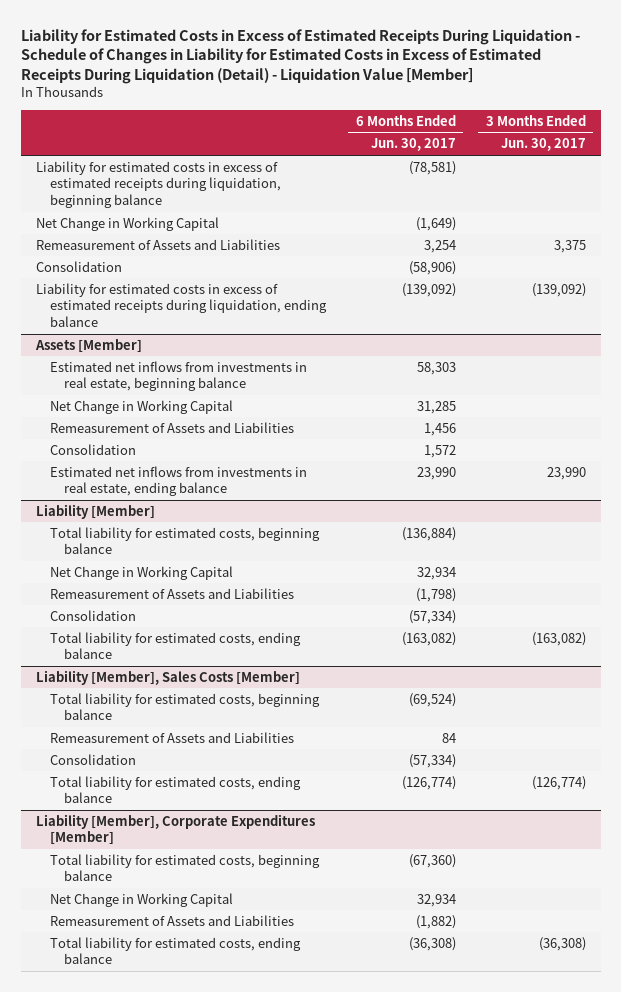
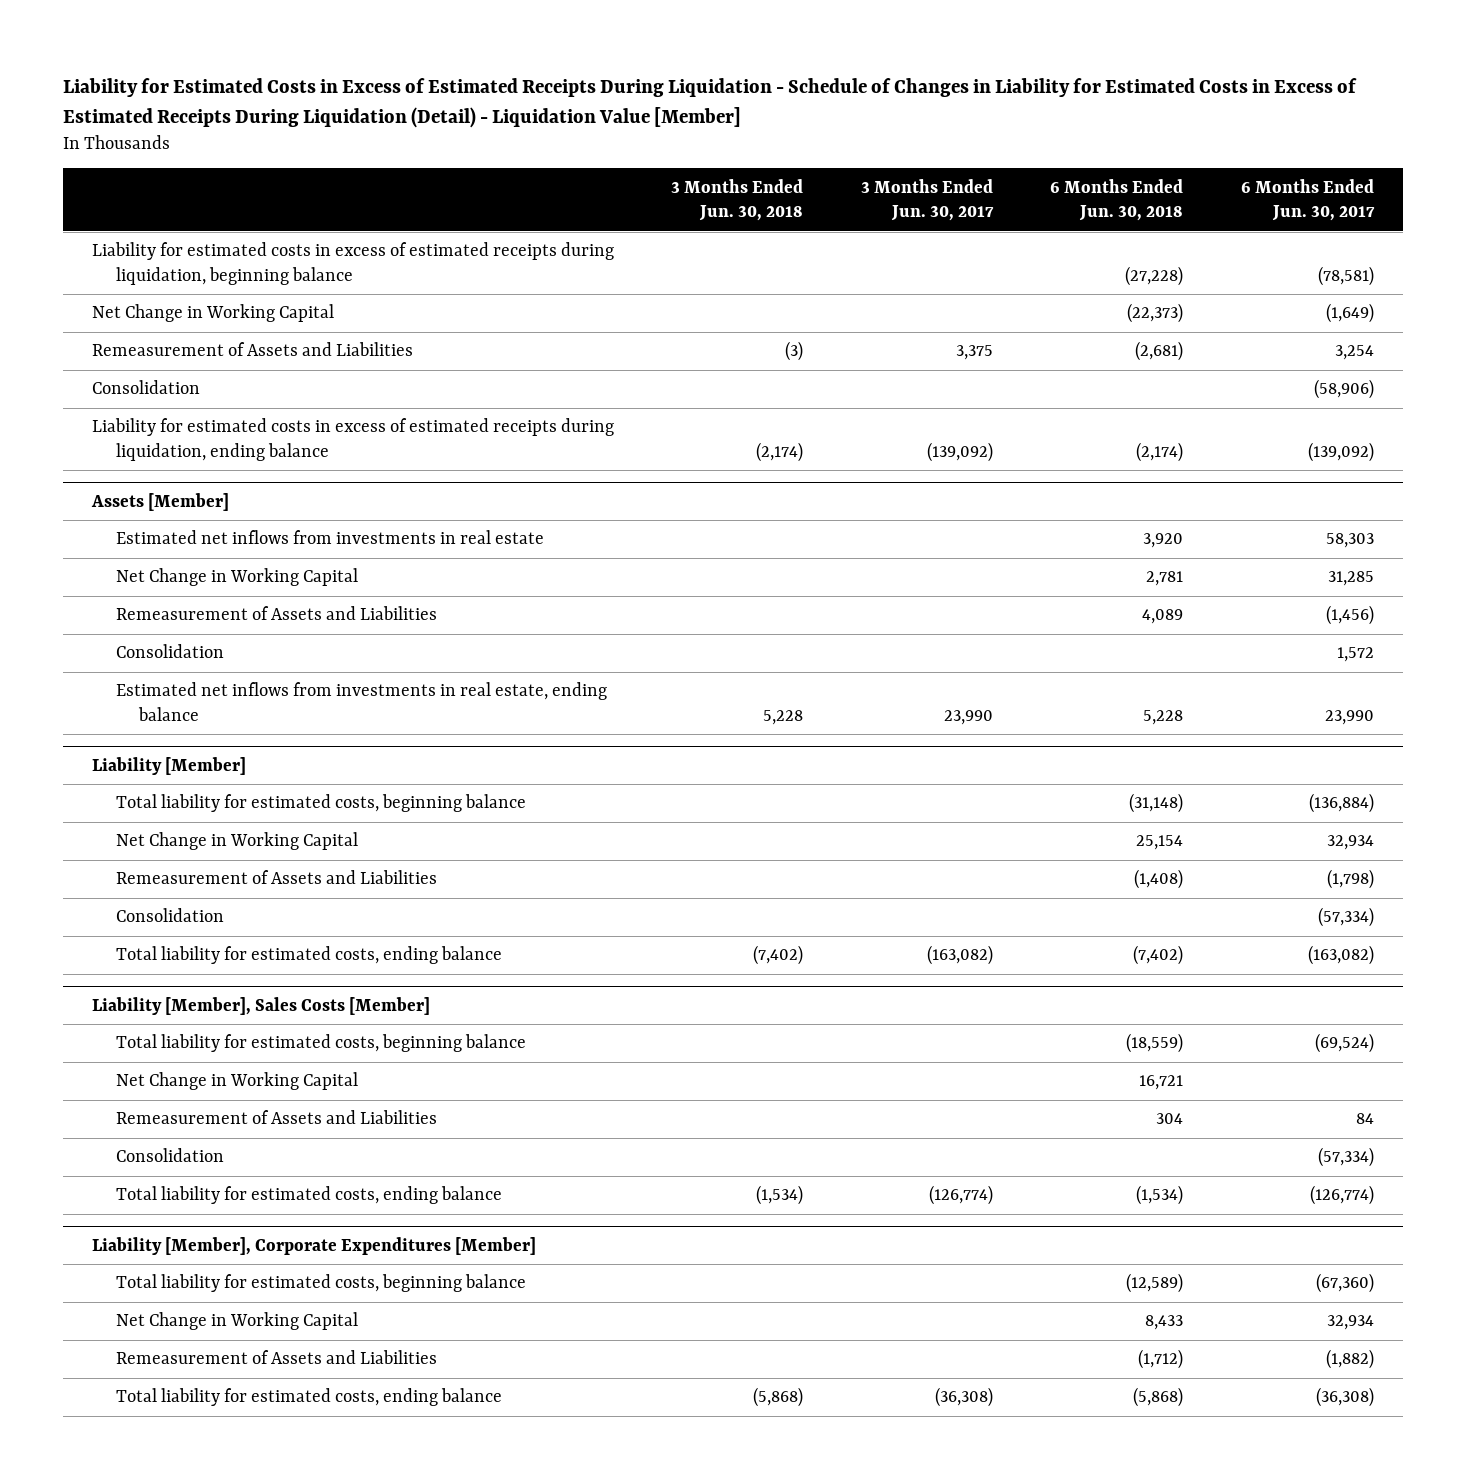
none -> [671,178,804,222] 3 Months Ended Jun. 30, 2018
none -> [1050,178,1184,222] 6 Months Ended Jun. 30, 2018
[49,360,307,392] Estimated net inflows from investments in real estate, beginning balance -> [115,530,544,545] Estimated net inflows from investments in real estate
[423,422,456,436] 1,456 -> [1325,605,1374,626] (1,456)
none -> [115,1072,358,1091] Net Change in Working Capital

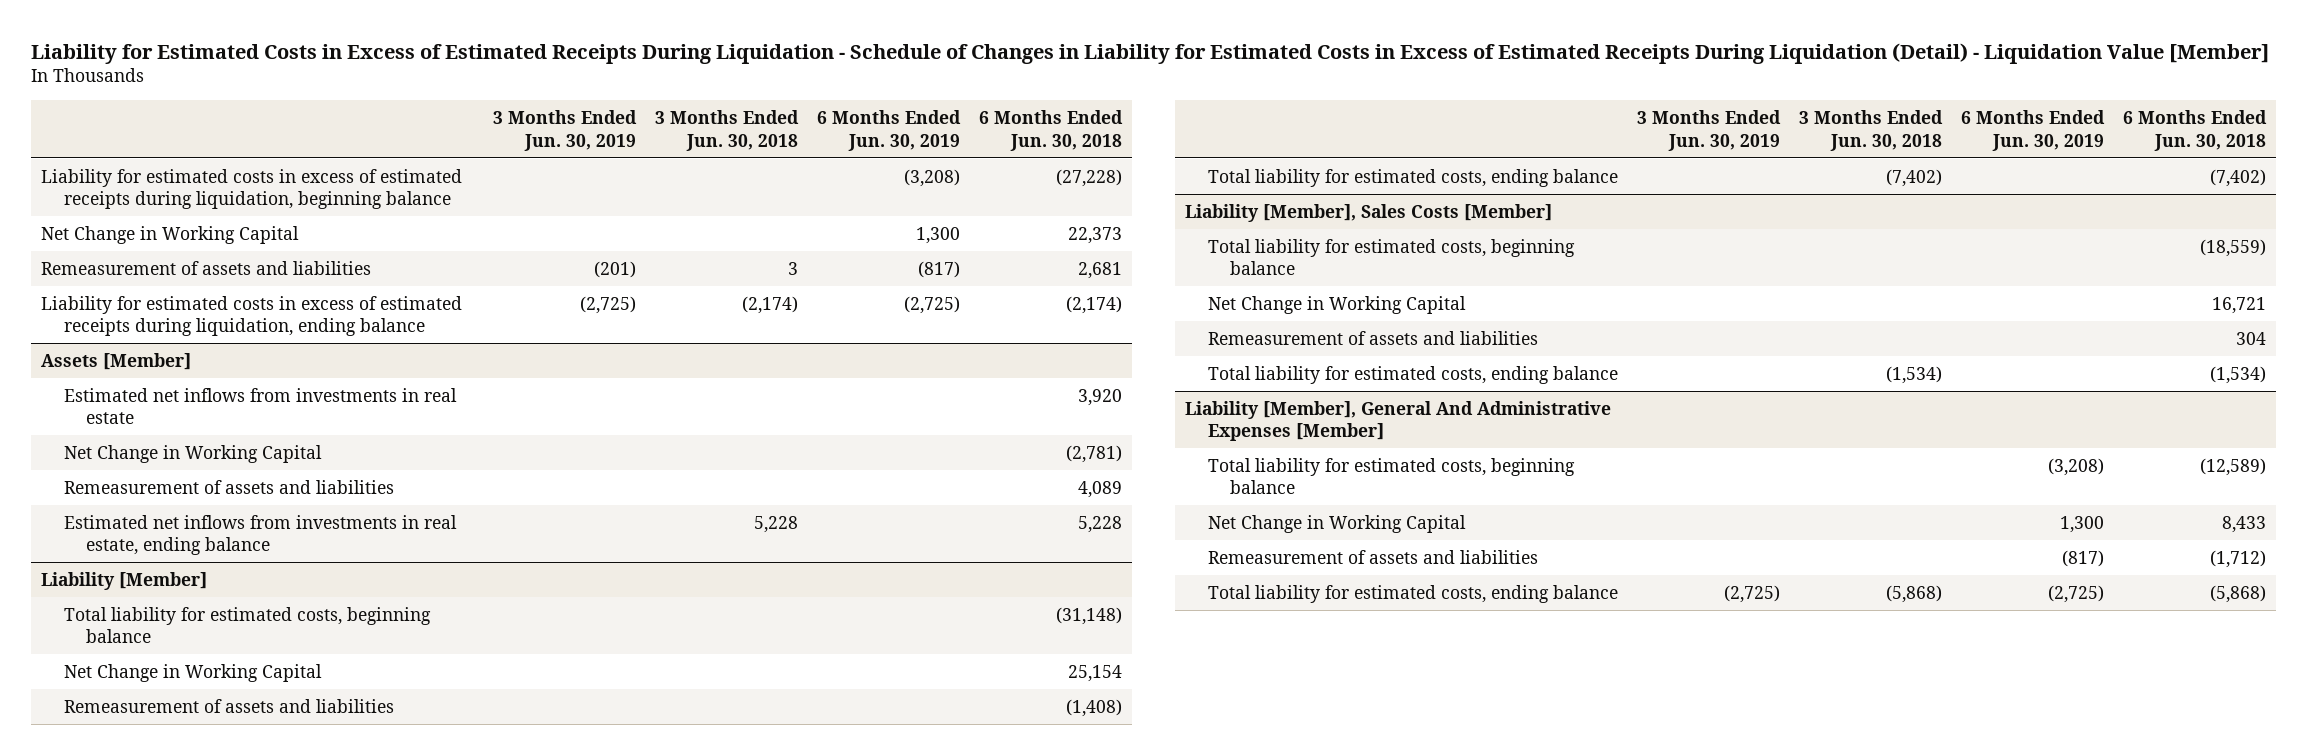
[860,178,994,222] 3 Months Ended Jun. 30, 2017 -> none
[1240,178,1375,222] 6 Months Ended Jun. 30, 2017 -> none
none -> [492,109,637,151] 3 Months Ended Jun. 30, 2019
none -> [816,109,961,151] 6 Months Ended Jun. 30, 2019
[91,380,200,395] Consolidation -> none
[1127,303,1184,324] (22,373) -> [1067,226,1122,244] 22,373
[91,342,413,357] Remeasurement of Assets and Liabilities -> [40,260,371,275] Remeasurement of assets and liabilities
[785,341,804,362] (3) -> [787,261,798,275] 3
[1135,341,1184,362] (2,681) -> [1077,261,1122,279] 2,681
[115,644,224,659] Consolidation -> none
[1146,571,1184,587] 2,781 -> [1065,444,1122,463] (2,781)
[115,606,437,621] Remeasurement of Assets and Liabilities -> [63,479,394,494] Remeasurement of assets and liabilities
[115,908,224,923] Consolidation -> none
[115,870,437,885] Remeasurement of Assets and Liabilities -> [63,698,394,713] Remeasurement of assets and liabilities
[115,1148,224,1163] Consolidation -> none
[115,1110,437,1125] Remeasurement of Assets and Liabilities -> [1207,330,1538,345] Remeasurement of assets and liabilities
[91,1236,536,1255] Liability [Member], Corporate Expenditures [Member] -> none
none -> [1185,400,1612,442] Liability [Member], General And Administrative Expenses [Member]
[115,1350,437,1365] Remeasurement of Assets and Liabilities -> [1207,549,1538,564] Remeasurement of assets and liabilities

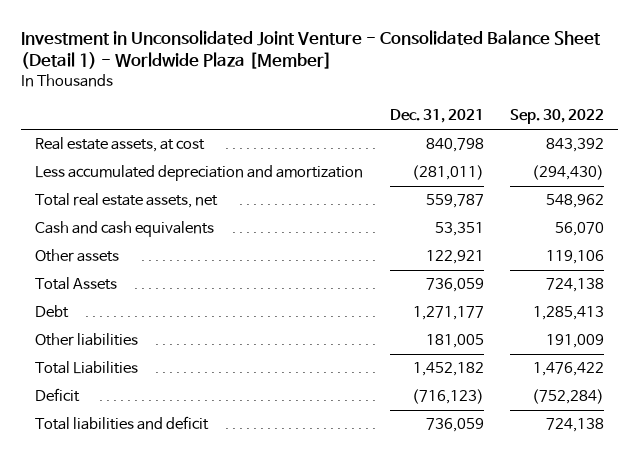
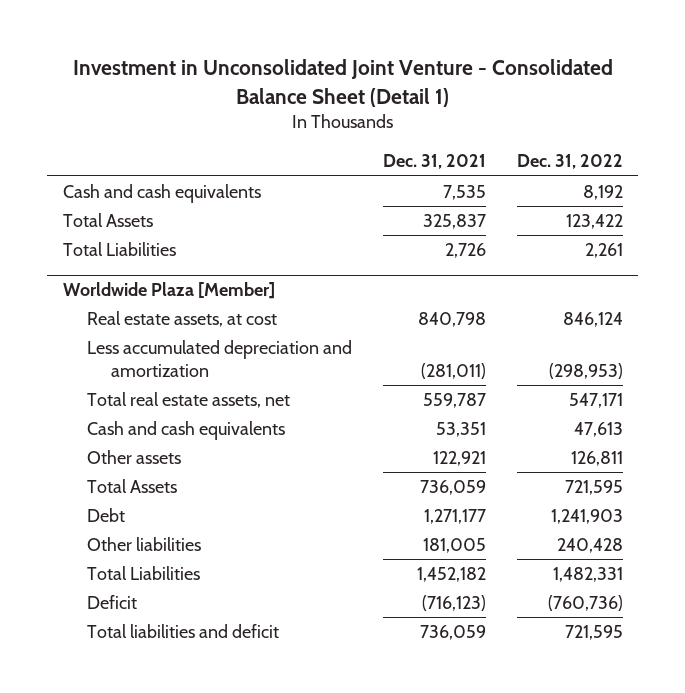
[21,29,602,70] Investment in Unconsolidated Joint Venture - Consolidated Balance Sheet (Detail 1) - Worldwide Plaza [Member] -> [72,59,613,107] Investment in Unconsolidated Joint Venture - Consolidated Balance Sheet (Detail 1)
[510,109,605,125] Sep. 30, 2022 -> none
none -> [516,154,623,170] Dec. 31, 2022
none -> [62,183,261,203] Cash and cash equivalents
none -> [62,212,153,227] Total Assets
none -> [62,241,176,256] Total Liabilities
none -> [62,282,275,300] Worldwide Plaza [Member]

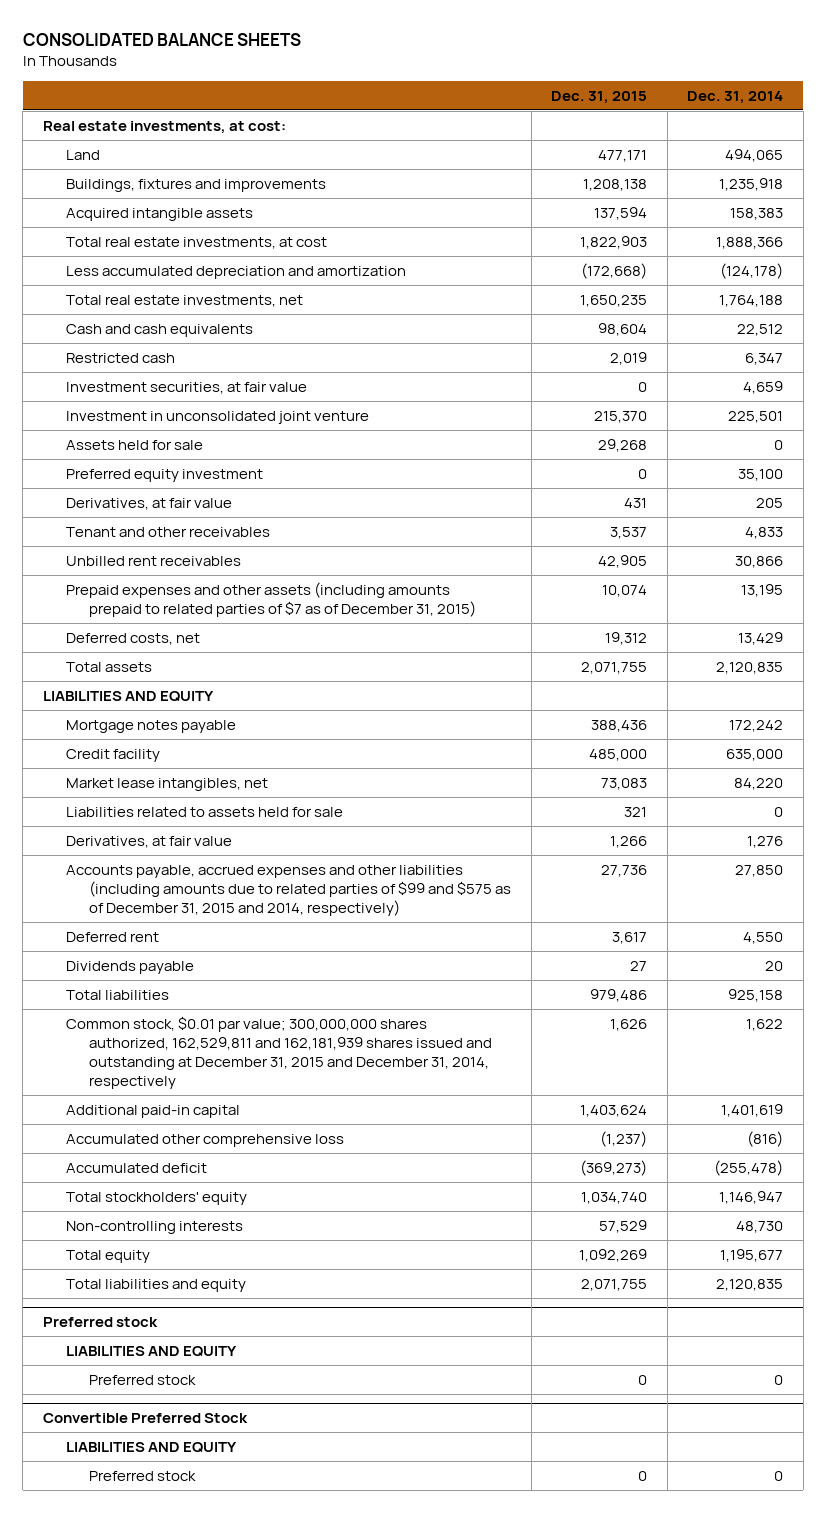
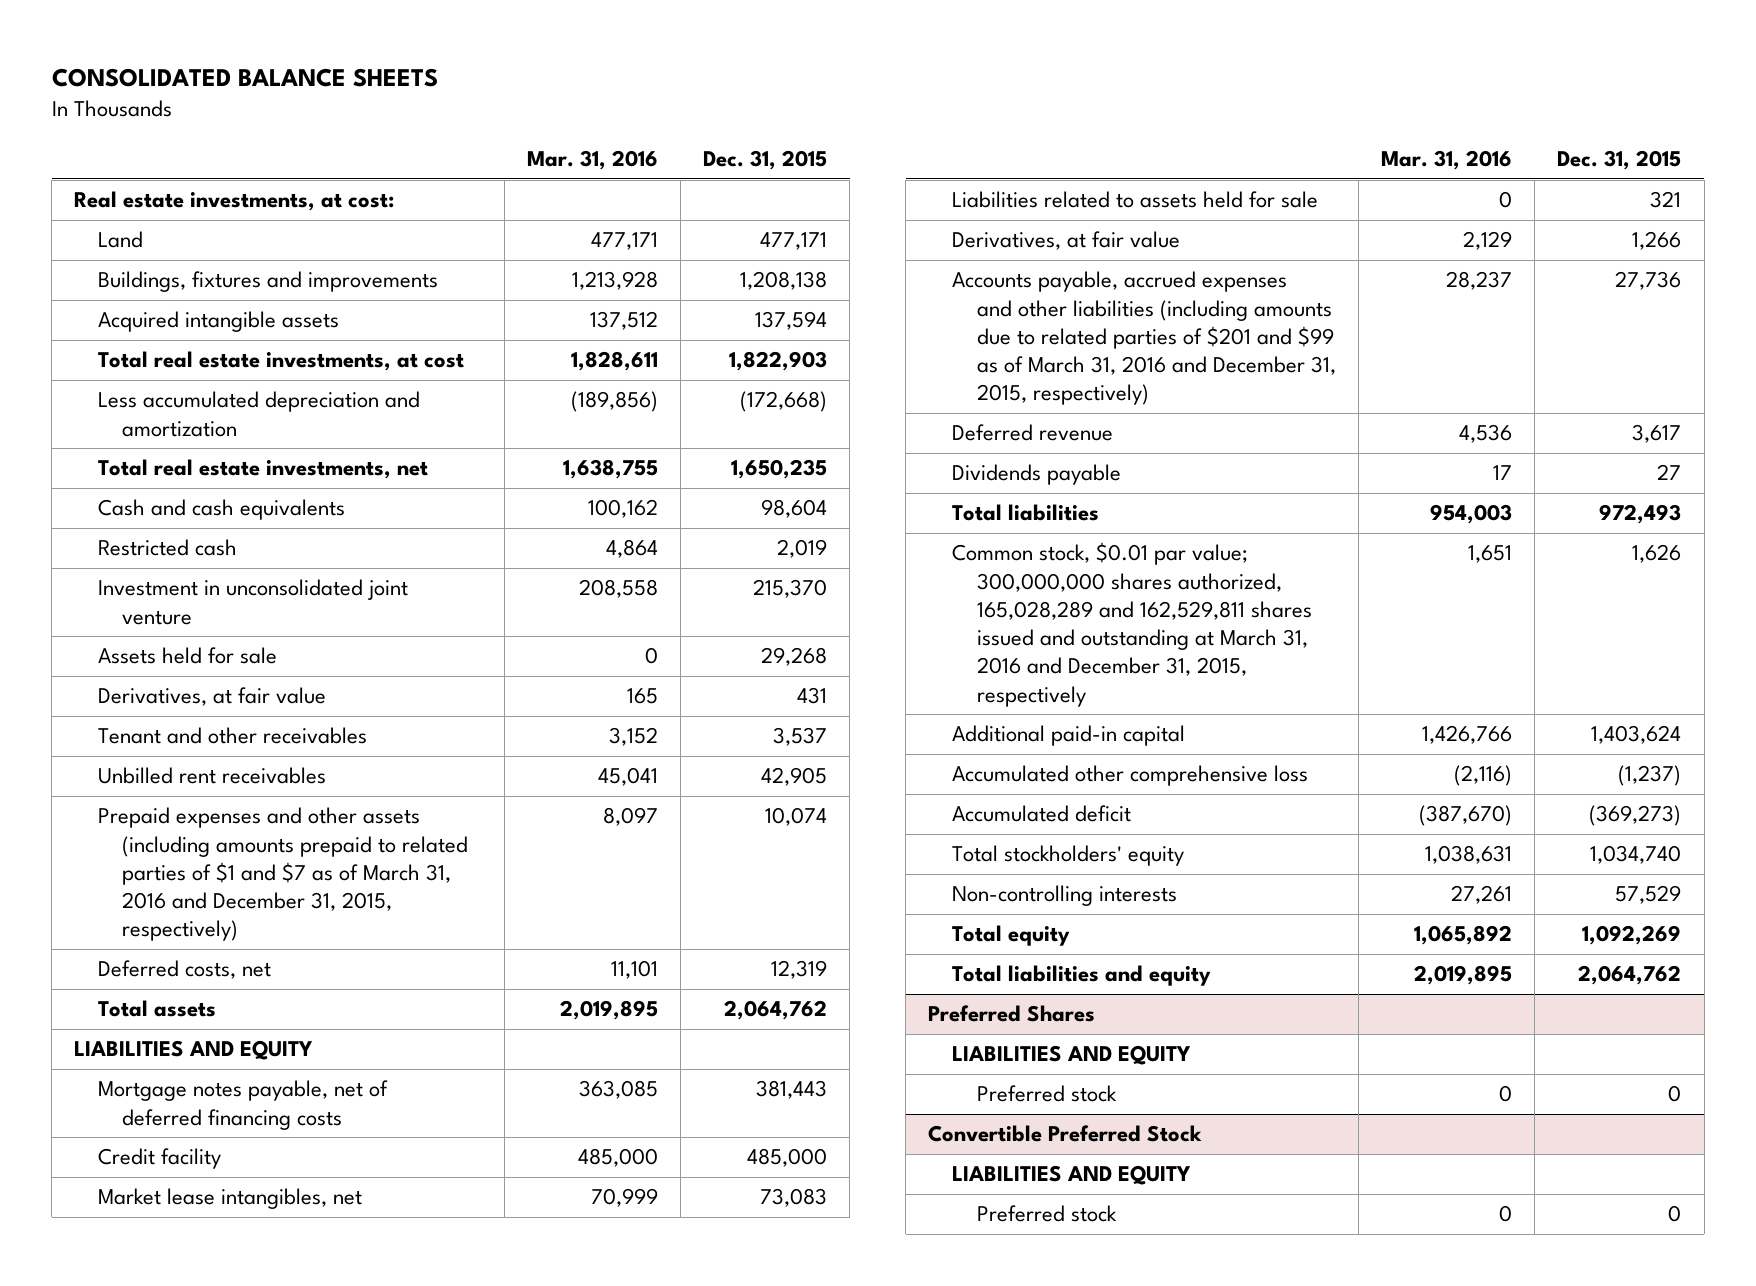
[687,90,784,104] Dec. 31, 2014 -> none
none -> [526,150,658,171] Mar. 31, 2016
[65,381,307,394] Investment securities, at fair value -> none
[65,468,263,482] Preferred equity investment -> none
[65,581,477,617] Prepaid expenses and other assets (including amounts prepaid to related parties of $7 as of December 31, 2015) -> [98,807,469,942] Prepaid expenses and other assets (including amounts prepaid to related parties of $1 and $7 as of March 31, 2016 and December 31, 2015, respectively)
[605,631,648,645] 19,312 -> [771,960,828,980] 12,319
[581,661,648,674] 2,071,755 -> [724,1000,828,1021] 2,064,762
[65,719,236,733] Mortgage notes payable -> none
none -> [98,1080,389,1130] Mortgage notes payable, net of deferred financing costs
[65,864,512,916] Accounts payable, accrued expenses and other liabilities (including amounts due to related parties of $99 and $575 as of December 31, 2015 and 2014, respectively) -> [952,271,1336,406] Accounts payable, accrued expenses and other liabilities (including amounts due to related parties of $201 and $99 as of March 31, 2016 and December 31, 2015, respectively)
[65,931,159,942] Deferred rent -> [952,424,1114,442] Deferred revenue
[590,988,648,1002] 979,486 -> [1599,504,1682,525] 972,493
[65,1015,493,1089] Common stock, $0.01 par value; 300,000,000 shares authorized, 162,529,811 and 162,181,939 shares issued and outstanding at December 31, 2015 and December 31, 2014, respectively -> [952,542,1312,707] Common stock, $0.01 par value; 300,000,000 shares authorized, 165,028,289 and 162,529,811 shares issued and outstanding at March 31, 2016 and December 31, 2015, respectively
[581,1278,648,1291] 2,071,755 -> [1578,965,1682,986] 2,064,762
[42,1317,158,1328] Preferred stock -> [928,1005,1096,1023] Preferred Shares

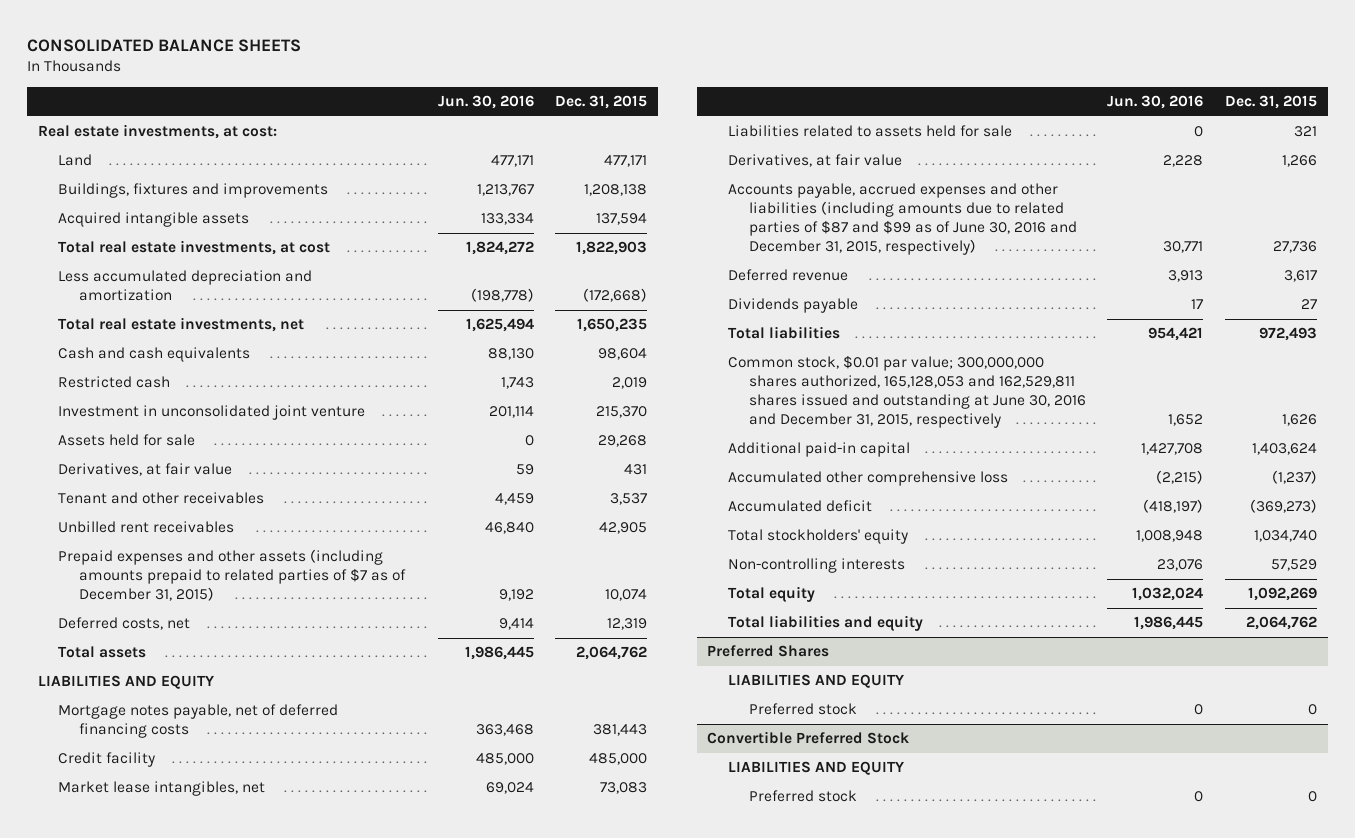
[526,150,658,171] Mar. 31, 2016 -> none
none -> [437,95,534,110] Jun. 30, 2016
[98,807,469,942] Prepaid expenses and other assets (including amounts prepaid to related parties of $1 and $7 as of March 31, 2016 and December 31, 2015, respectively) -> [58,549,406,602] Prepaid expenses and other assets (including amounts prepaid to related parties of $7 as of December 31, 2015)
[952,271,1336,406] Accounts payable, accrued expenses and other liabilities (including amounts due to related parties of $201 and $99 as of March 31, 2016 and December 31, 2015, respectively) -> [727,183,1077,256] Accounts payable, accrued expenses and other liabilities (including amounts due to related parties of $87 and $99 as of June 30, 2016 and December 31, 2015, respectively)
[952,542,1312,707] Common stock, $0.01 par value; 300,000,000 shares authorized, 165,028,289 and 162,529,811 shares issued and outstanding at March 31, 2016 and December 31, 2015, respectively -> [727,355,1086,429] Common stock, $0.01 par value; 300,000,000 shares authorized, 165,128,053 and 162,529,811 shares issued and outstanding at June 30, 2016 and December 31, 2015, respectively

